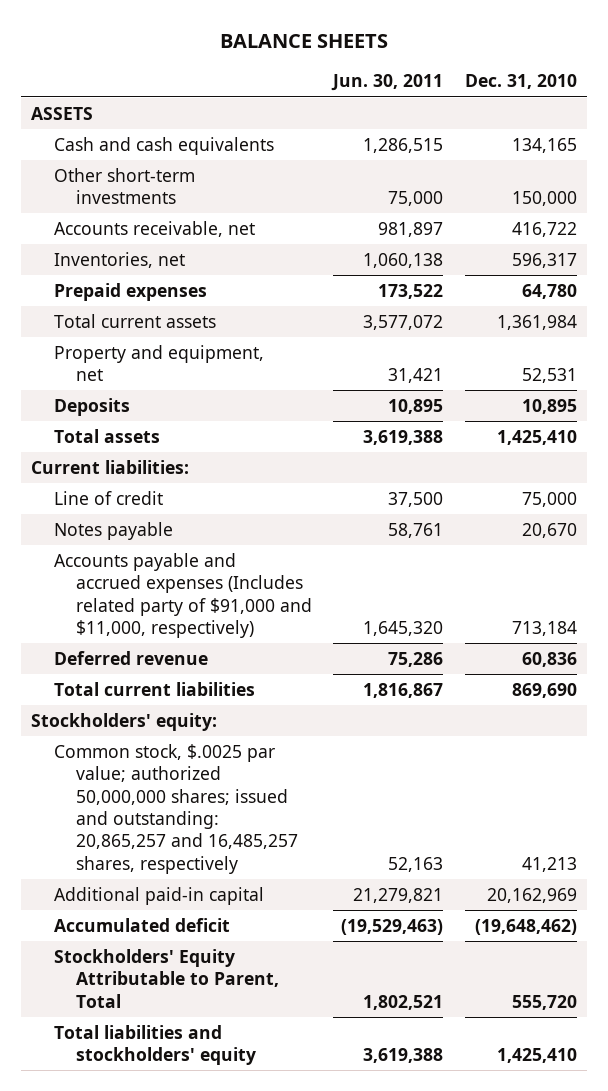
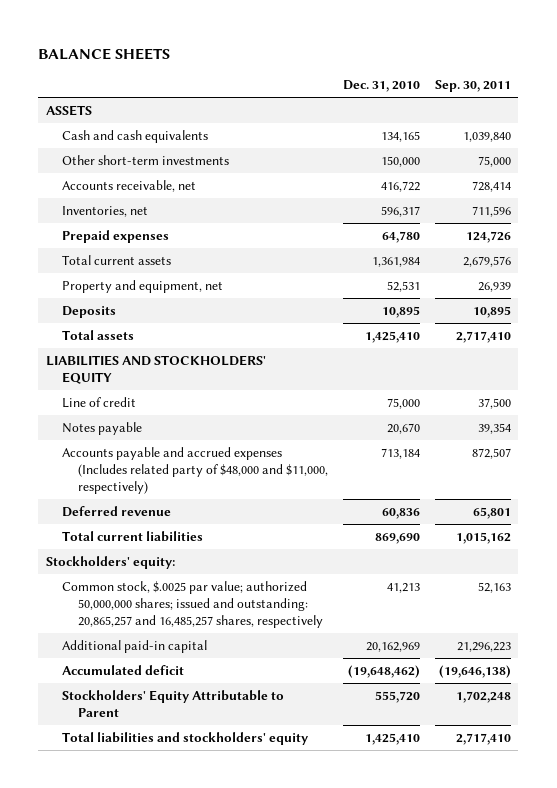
[331,74,444,92] Jun. 30, 2011 -> none
none -> [434,80,511,93] Sep. 30, 2011
[31,459,190,474] Current liabilities: -> none
none -> [45,354,266,384] LIABILITIES AND STOCKHOLDERS' EQUITY
[53,552,313,639] Accounts payable and accrued expenses (Includes related party of $91,000 and $11,000, respectively) -> [61,446,329,495] Accounts payable and accrued expenses (Includes related party of $48,000 and $11,000, respectively)
[53,948,280,1008] Stockholders' Equity Attributable to Parent, Total -> [61,689,284,717] Stockholders' Equity Attributable to Parent

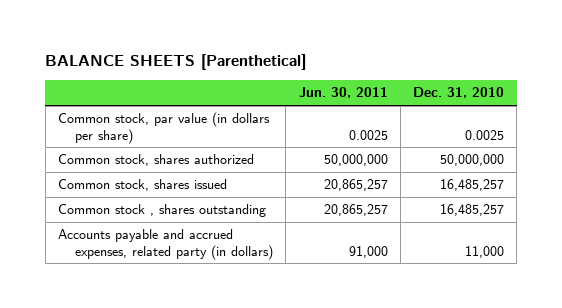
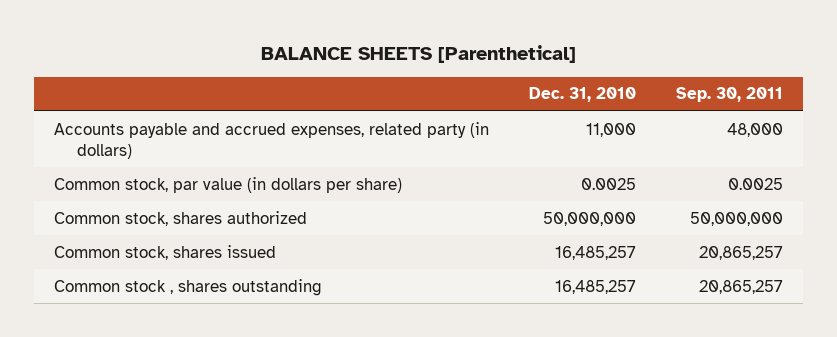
[298,87,388,99] Jun. 30, 2011 -> none
none -> [676,87,784,103] Sep. 30, 2011
[57,229,274,260] Accounts payable and accrued expenses, related party (in dollars) -> [53,121,489,159] Accounts payable and accrued expenses, related party (in dollars)

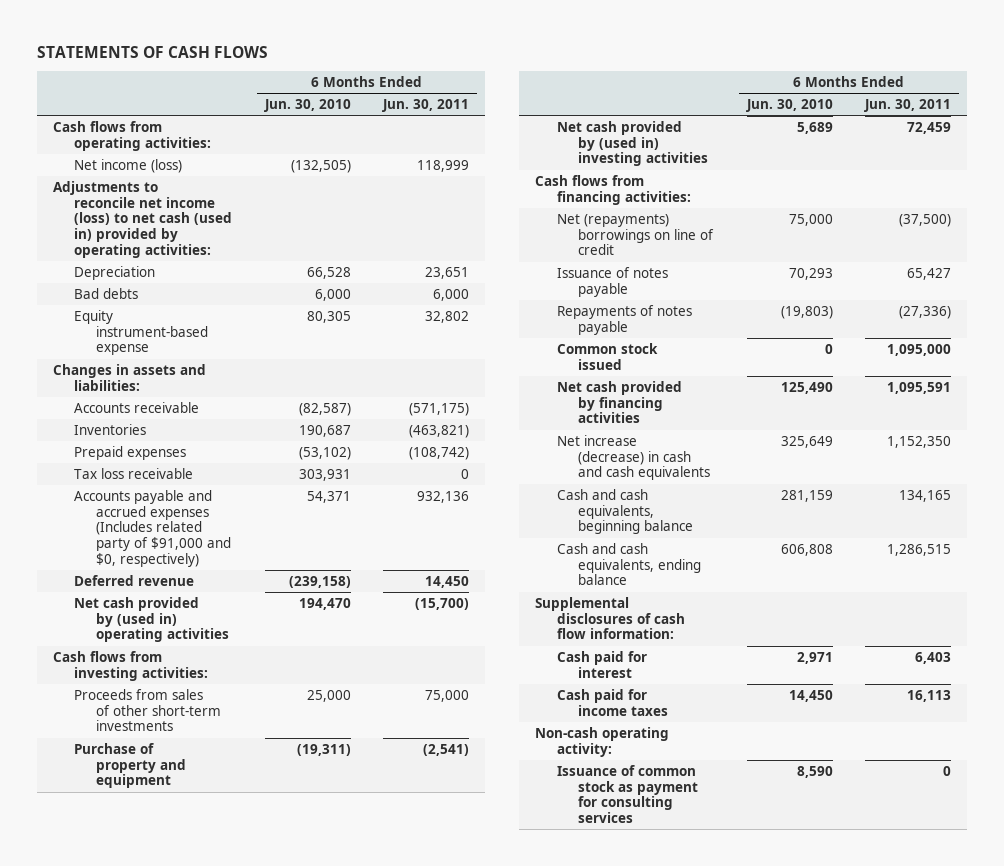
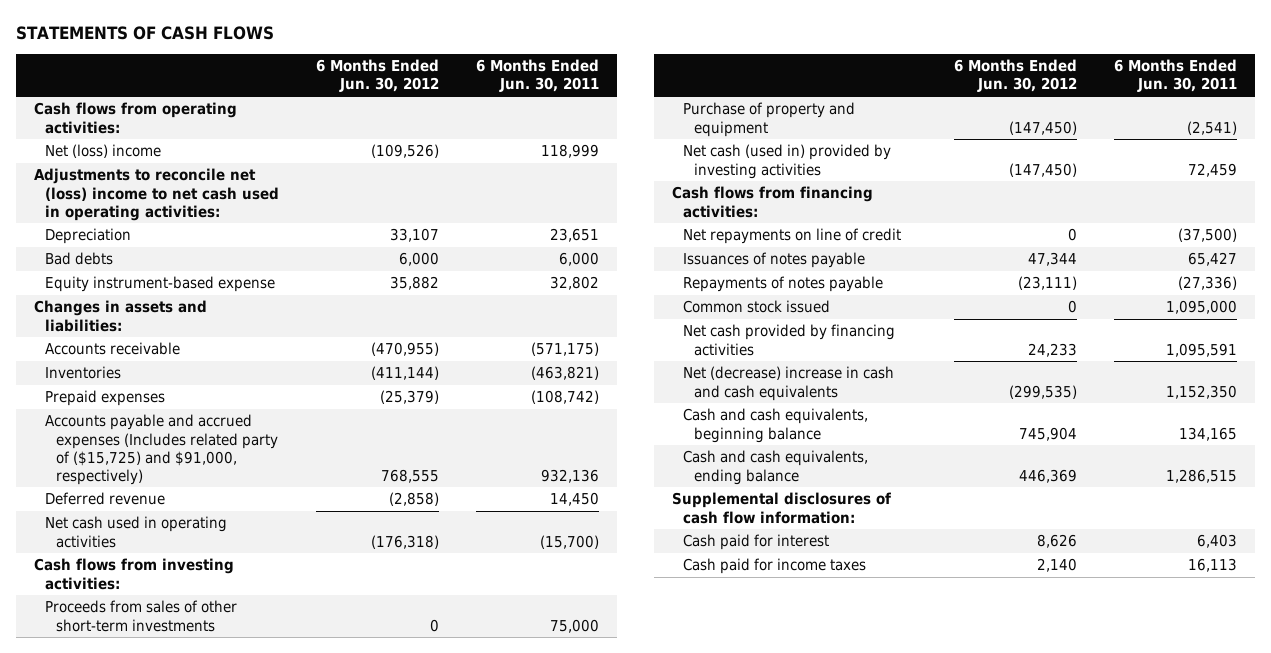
[263,99,351,113] Jun. 30, 2010 -> none
none -> [315,59,439,93] 6 Months Ended Jun. 30, 2012
[74,158,183,173] Net income (loss) -> [45,144,162,159] Net (loss) income
[52,180,233,258] Adjustments to reconcile net income (loss) to net cash (used in) provided by operating activities: -> [34,168,280,221] Adjustments to reconcile net (loss) income to net cash used in operating activities:
[74,467,194,479] Tax loss receivable -> none
[74,489,232,567] Accounts payable and accrued expenses (Includes related party of $91,000 and $0, respectively) -> [45,414,279,485] Accounts payable and accrued expenses (Includes related party of ($15,725) and $91,000, respectively)
[74,596,230,643] Net cash provided by (used in) operating activities -> [45,516,228,548] Net cash used in operating activities
[556,120,709,167] Net cash provided by (used in) investing activities -> [683,144,892,179] Net cash (used in) provided by investing activities
[556,213,715,256] Net (repayments) borrowings on line of credit -> [683,228,902,245] Net repayments on line of credit
[556,266,668,297] Issuance of notes payable -> [683,252,866,269] Issuances of notes payable
[556,434,711,481] Net increase (decrease) in cash and cash equivalents -> [683,366,895,401] Net (decrease) increase in cash and cash equivalents
[534,726,669,757] Non-cash operating activity: -> none
[556,764,699,824] Issuance of common stock as payment for consulting services -> none

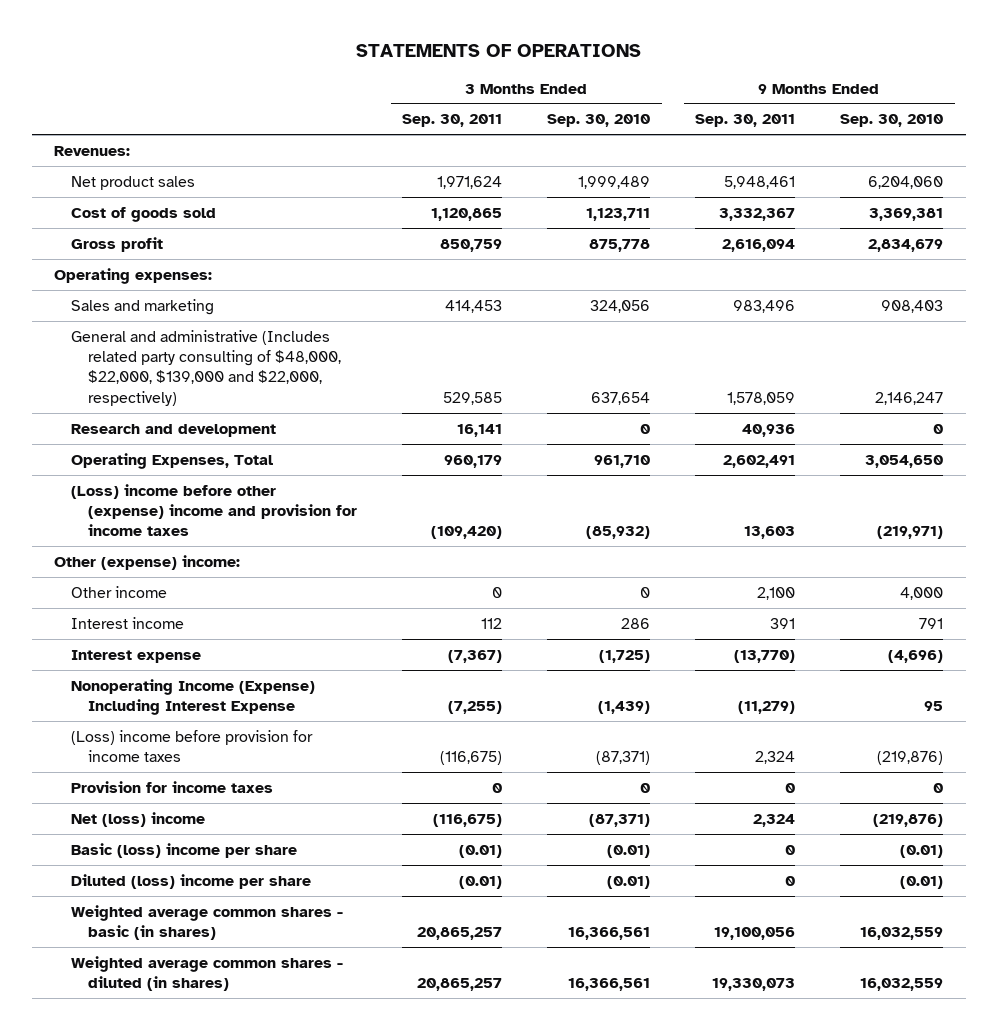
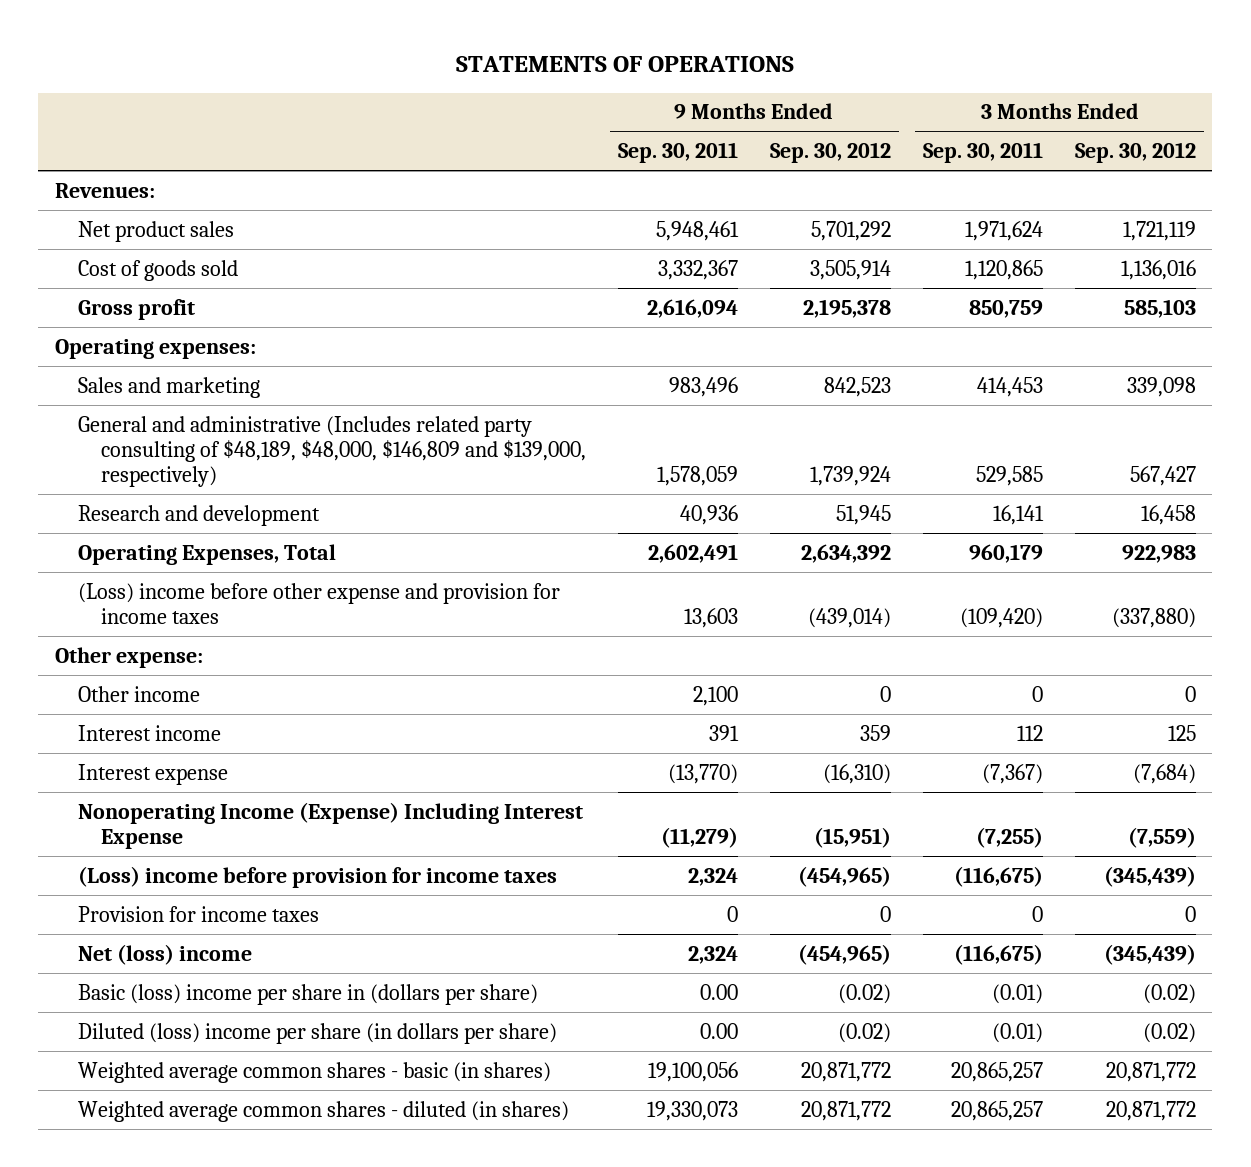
[547,114,651,128] Sep. 30, 2010 -> none
[840,114,944,128] Sep. 30, 2010 -> none
none -> [770,142,892,164] Sep. 30, 2012
none -> [1075,142,1197,164] Sep. 30, 2012
[71,329,342,406] General and administrative (Includes related party consulting of $48,000, $22,000, $139,000 and $22,000, respectively) -> [77,415,586,487] General and administrative (Includes related party consulting of $48,189, $48,000, $146,809 and $139,000, respectively)
[71,483,358,537] (Loss) income before other (expense) income and provision for income taxes -> [77,582,560,624] (Loss) income before other expense and provision for income taxes
[54,554,241,570] Other (expense) income: -> [54,646,203,668] Other expense:
[71,842,298,858] Basic (loss) income per share -> [77,983,538,1005] Basic (loss) income per share in (dollars per share)
[785,844,796,855] 0 -> [699,983,738,1000] 0.00
[71,873,312,889] Diluted (loss) income per share -> [77,1022,557,1044] Diluted (loss) income per share (in dollars per share)
[785,875,796,886] 0 -> [699,1022,738,1039] 0.00

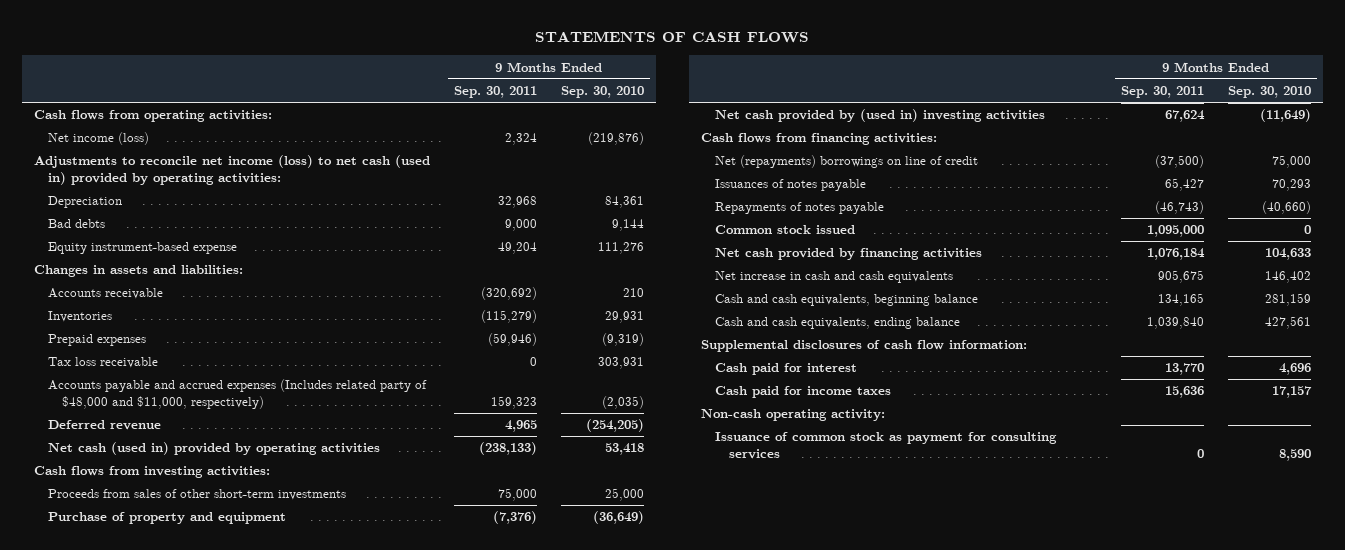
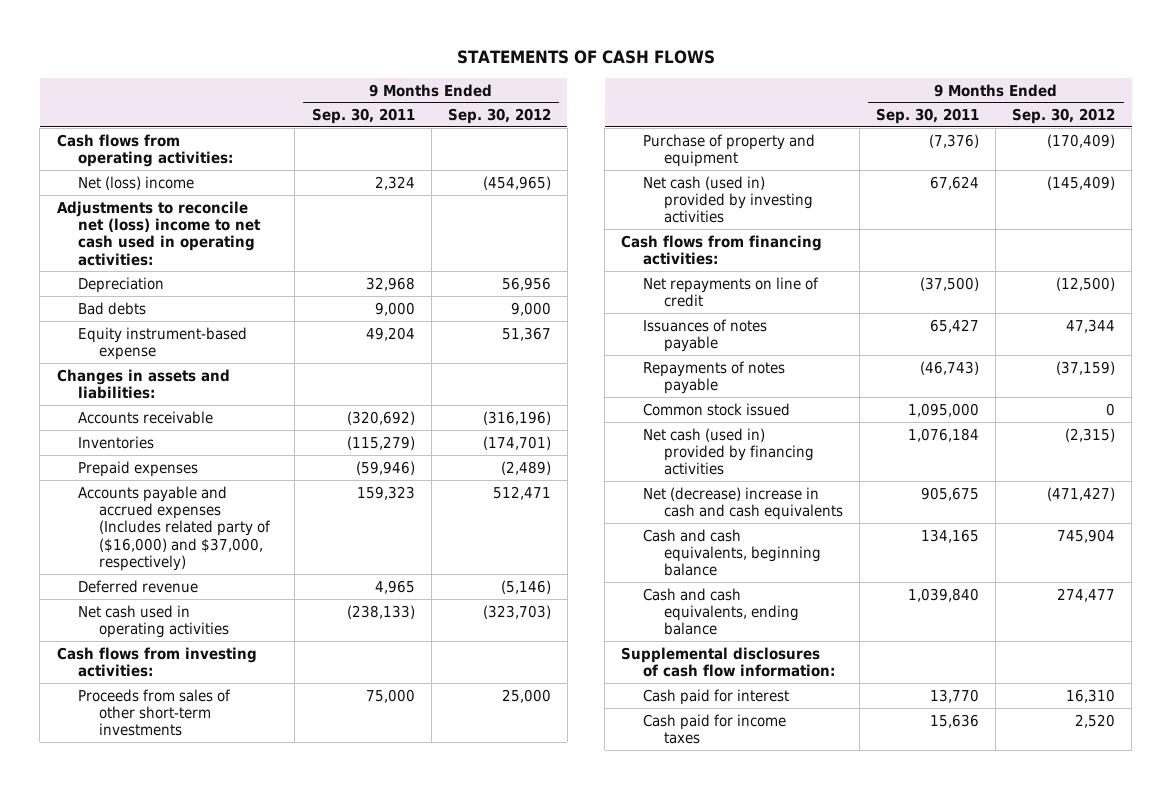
[560,85,644,98] Sep. 30, 2010 -> none
none -> [447,108,551,125] Sep. 30, 2012
[47,132,149,146] Net income (loss) -> [77,175,194,190] Net (loss) income
[33,155,430,186] Adjustments to reconcile net income (loss) to net cash (used in) provided by operating activities: -> [56,200,261,266] Adjustments to reconcile net (loss) income to net cash used in operating activities:
[47,357,158,369] Tax loss receivable -> none
[47,379,427,410] Accounts payable and accrued expenses (Includes related party of $48,000 and $11,000, respectively) -> [77,485,272,571] Accounts payable and accrued expenses (Includes related party of ($16,000) and $37,000, respectively)
[47,442,380,456] Net cash (used in) provided by operating activities -> [77,604,230,638] Net cash used in operating activities
[715,109,1046,123] Net cash provided by (used in) investing activities -> [642,175,813,224] Net cash (used in) provided by investing activities
[715,155,979,169] Net (repayments) borrowings on line of credit -> [642,276,819,307] Net repayments on line of credit
[715,248,983,261] Net cash provided by financing activities -> [642,427,814,476] Net cash (used in) provided by financing activities
[715,271,954,284] Net increase in cash and cash equivalents -> [642,486,843,520] Net (decrease) increase in cash and cash equivalents
[701,409,886,422] Non-cash operating activity: -> none
[715,432,1058,460] Issuance of common stock as payment for consulting services -> none

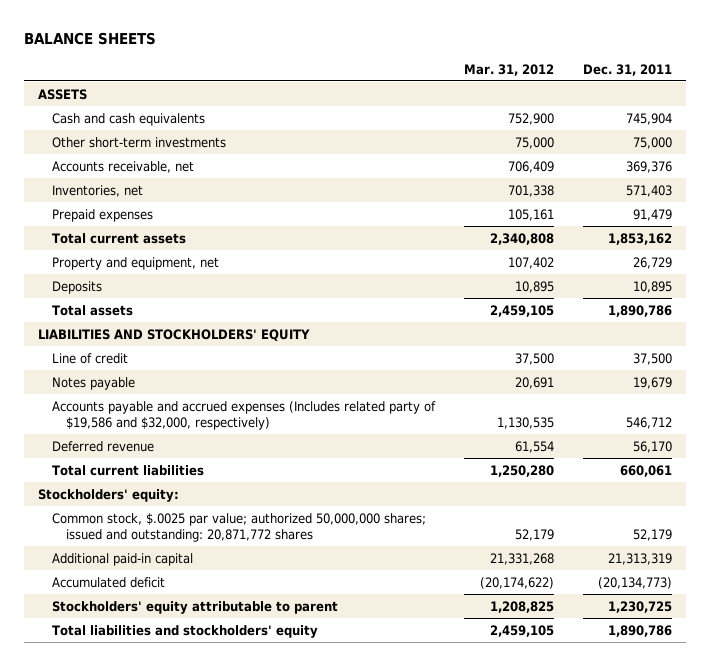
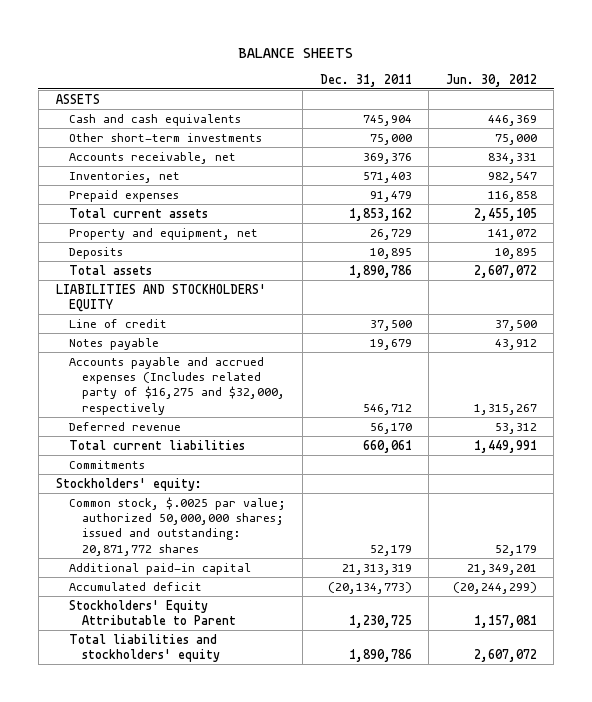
[463,63,554,76] Mar. 31, 2012 -> none
none -> [445,73,537,87] Jun. 30, 2012
[52,400,437,430] Accounts payable and accrued expenses (Includes related party of $19,586 and $32,000, respectively) -> [68,356,285,415] Accounts payable and accrued expenses (Includes related party of $16,275 and $32,000, respectively
none -> [68,459,145,469] Commitments
[52,600,339,614] Stockholders' equity attributable to parent -> [68,599,236,625] Stockholders' Equity Attributable to Parent

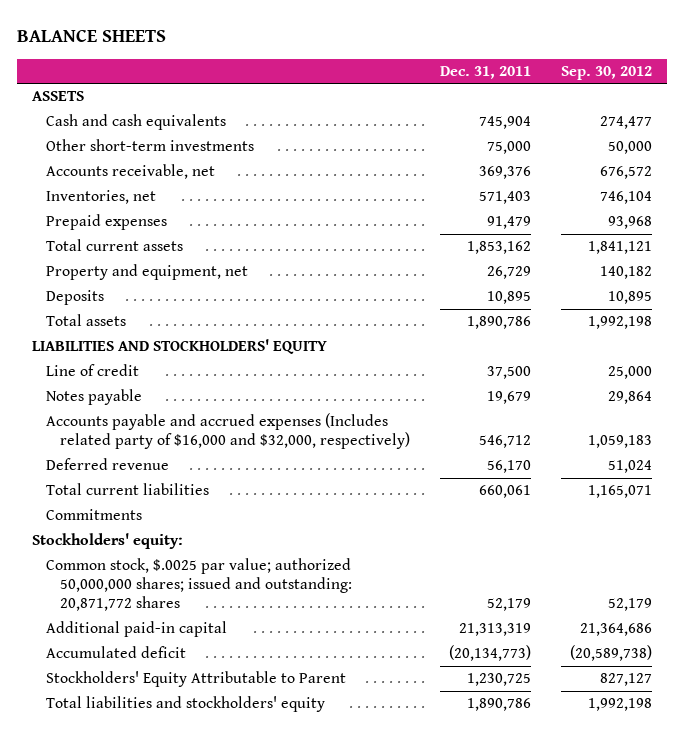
[445,73,537,87] Jun. 30, 2012 -> none
none -> [561,65,653,80] Sep. 30, 2012
[68,356,285,415] Accounts payable and accrued expenses (Includes related party of $16,275 and $32,000, respectively -> [46,413,411,450] Accounts payable and accrued expenses (Includes related party of $16,000 and $32,000, respectively)

